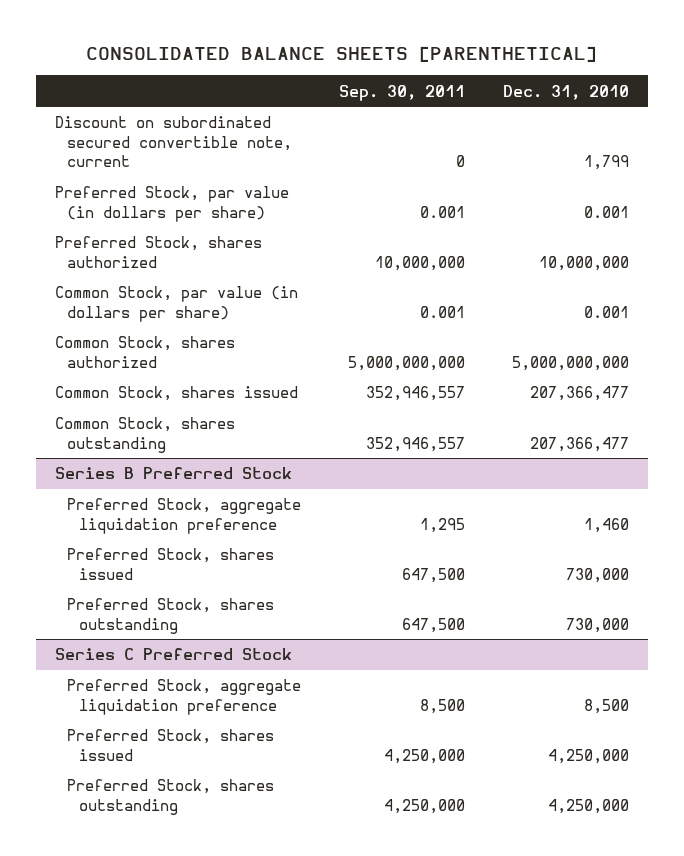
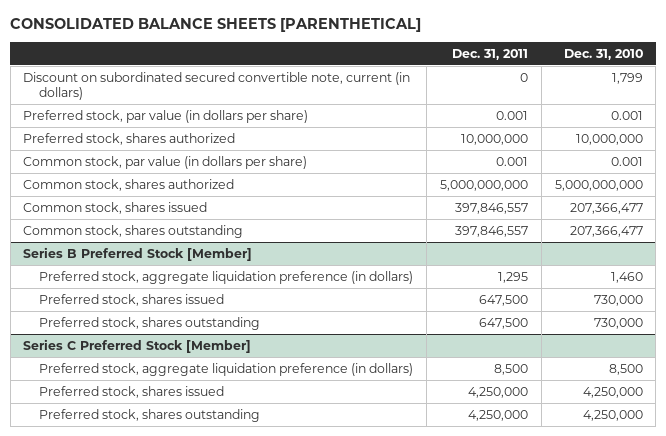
[338,84,465,101] Sep. 30, 2011 -> none
none -> [451,48,528,60] Dec. 31, 2011
[55,116,292,167] Discount on subordinated secured convertible note, current -> [23,71,411,100] Discount on subordinated secured convertible note, current (in dollars)
[55,186,290,222] Preferred Stock, par value (in dollars per share) -> [23,109,309,123] Preferred stock, par value (in dollars per share)
[55,236,263,268] Preferred Stock, shares authorized -> [23,132,236,145] Preferred stock, shares authorized
[55,286,299,322] Common Stock, par value (in dollars per share) -> [23,155,308,169] Common stock, par value (in dollars per share)
[55,336,236,368] Common Stock, shares authorized -> [23,178,235,191] Common stock, shares authorized
[55,386,299,402] Common Stock, shares issued -> [23,201,208,214] Common stock, shares issued
[55,417,236,453] Common Stock, shares outstanding -> [23,224,244,238] Common stock, shares outstanding
[55,467,293,480] Series B Preferred Stock -> [23,246,253,261] Series B Preferred Stock [Member]
[66,498,301,534] Preferred Stock, aggregate liquidation preference -> [38,270,413,284] Preferred stock, aggregate liquidation preference (in dollars)
[66,548,274,580] Preferred Stock, shares issued -> [38,293,224,306] Preferred stock, shares issued
[66,598,274,634] Preferred Stock, shares outstanding -> [38,316,260,330] Preferred stock, shares outstanding
[55,648,293,661] Series C Preferred Stock -> [23,338,252,353] Series C Preferred Stock [Member]
[66,679,301,715] Preferred Stock, aggregate liquidation preference -> [38,362,413,376] Preferred stock, aggregate liquidation preference (in dollars)
[66,729,274,761] Preferred Stock, shares issued -> [38,385,224,398] Preferred stock, shares issued
[66,779,274,815] Preferred Stock, shares outstanding -> [38,408,260,422] Preferred stock, shares outstanding

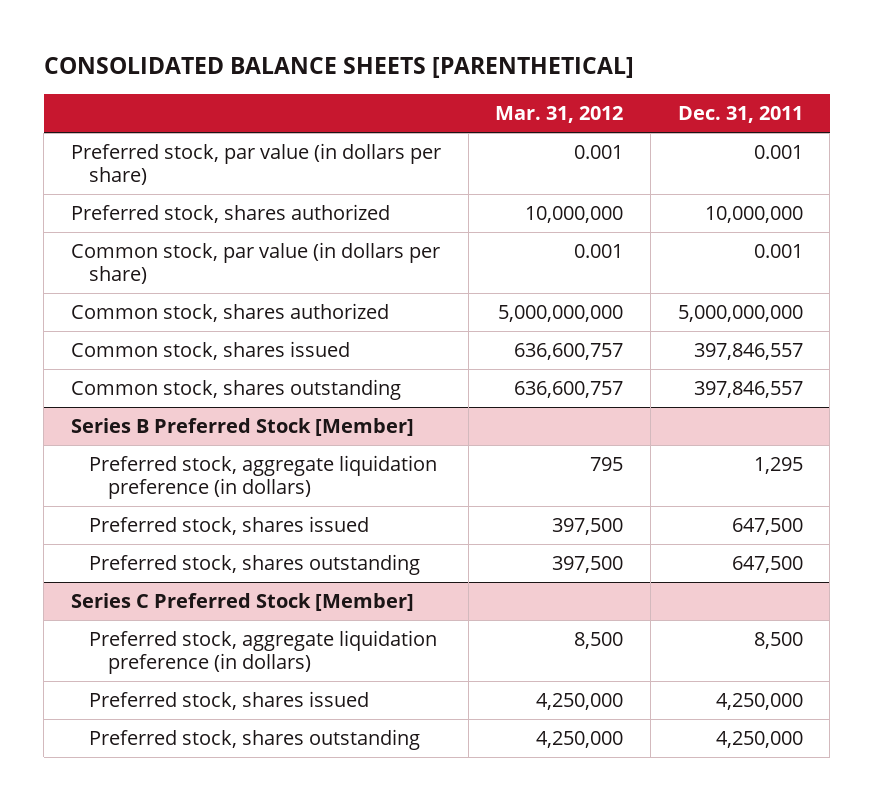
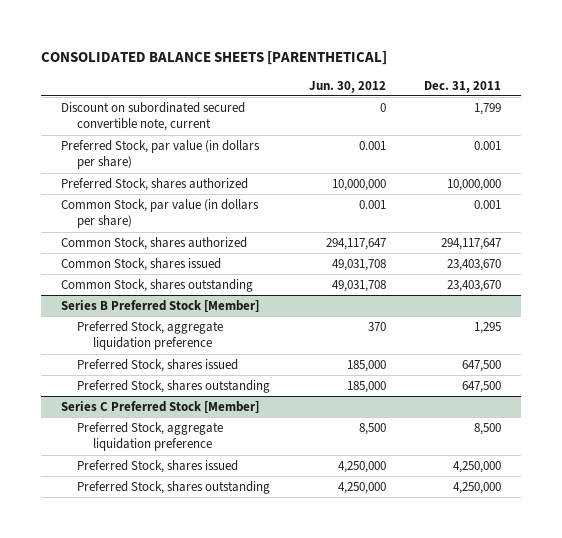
[495,106,624,124] Mar. 31, 2012 -> none
none -> [308,80,386,93] Jun. 30, 2012
none -> [60,101,245,132] Discount on subordinated secured convertible note, current
[70,142,441,186] Preferred stock, par value (in dollars per share) -> [60,139,260,170] Preferred Stock, par value (in dollars per share)
[70,203,390,223] Preferred stock, shares authorized -> [60,177,248,191] Preferred Stock, shares authorized
[70,241,440,285] Common stock, par value (in dollars per share) -> [60,198,259,229] Common Stock, par value (in dollars per share)
[70,302,389,322] Common stock, shares authorized -> [60,236,247,250] Common Stock, shares authorized
[677,304,803,322] 5,000,000,000 -> [441,237,502,250] 294,117,647
[70,340,350,360] Common stock, shares issued -> [60,257,221,271] Common Stock, shares issued
[693,342,803,360] 397,846,557 -> [447,258,502,271] 23,403,670
[70,378,401,400] Common stock, shares outstanding -> [60,278,253,292] Common Stock, shares outstanding
[693,380,803,398] 397,846,557 -> [447,279,502,292] 23,403,670
[89,454,438,500] Preferred stock, aggregate liquidation preference (in dollars) -> [76,320,223,351] Preferred Stock, aggregate liquidation preference
[89,515,370,535] Preferred stock, shares issued -> [76,358,238,372] Preferred Stock, shares issued
[89,553,421,575] Preferred stock, shares outstanding -> [76,379,270,393] Preferred Stock, shares outstanding
[89,629,438,675] Preferred stock, aggregate liquidation preference (in dollars) -> [76,421,223,452] Preferred Stock, aggregate liquidation preference
[89,690,370,710] Preferred stock, shares issued -> [76,459,238,473] Preferred Stock, shares issued
[89,728,421,750] Preferred stock, shares outstanding -> [76,480,270,494] Preferred Stock, shares outstanding

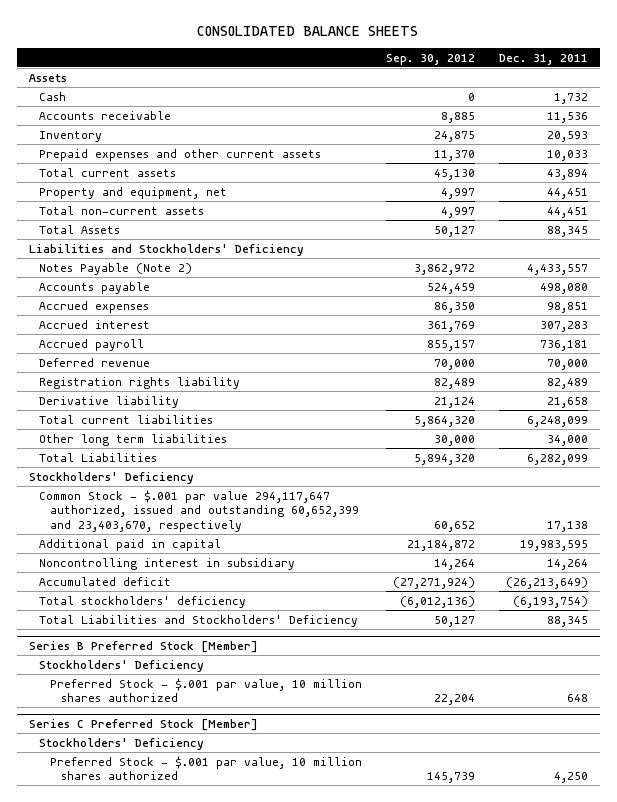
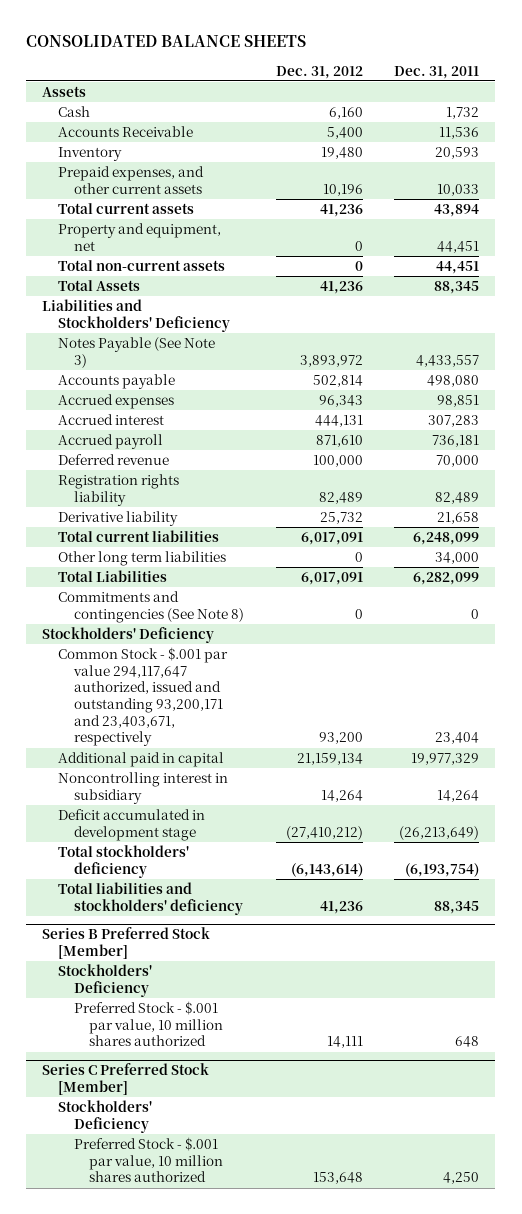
[386,53,476,65] Sep. 30, 2012 -> none
none -> [275,65,363,79] Dec. 31, 2012
[39,110,172,120] Accounts receivable -> [57,126,193,138] Accounts Receivable
[39,148,322,161] Prepaid expenses and other current assets -> [57,166,204,194] Prepaid expenses, and other current assets
[39,262,193,275] Notes Payable (Note 2) -> [57,337,215,368] Notes Payable (See Note 3)
none -> [57,591,244,623] Commitments and contingencies (See Note 8)
[39,489,360,532] Common Stock - $.001 par value 294,117,647 authorized, issued and outstanding 60,652,399 and 23,403,670, respectively -> [57,647,228,747] Common Stock - $.001 par value 294,117,647 authorized, issued and outstanding 93,200,171 and 23,403,671, respectively
[547,520,589,532] 17,138 -> [435,732,480,745] 23,404
[520,539,589,551] 19,983,595 -> [411,753,480,766] 19,977,329
[39,576,172,586] Accumulated deficit -> [57,809,205,841] Deficit accumulated in development stage
[39,614,359,627] Total Liabilities and Stockholders' Deficiency -> [57,882,243,915] Total liabilities and stockholders' deficiency

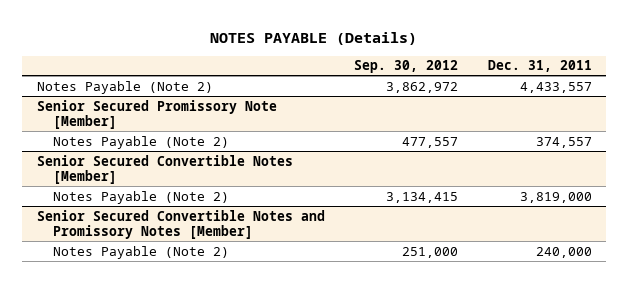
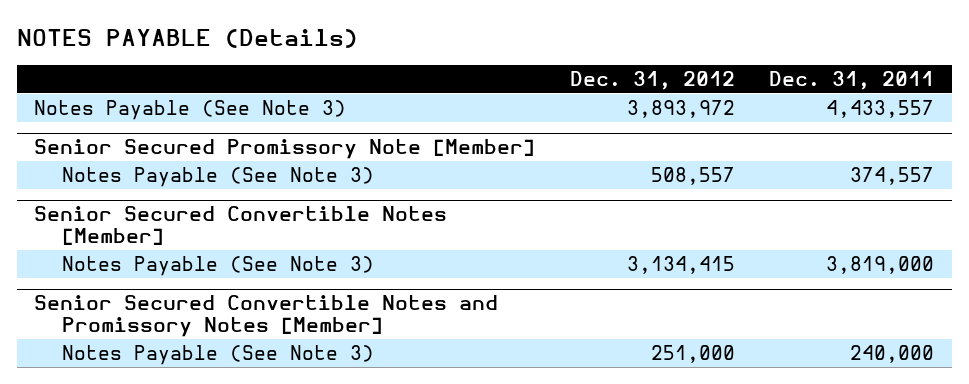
[354,60,459,74] Sep. 30, 2012 -> none
none -> [569,71,735,91] Dec. 31, 2012
[37,80,214,94] Notes Payable (Note 2) -> [34,99,347,120] Notes Payable (See Note 3)
[53,135,230,149] Notes Payable (Note 2) -> [62,166,375,187] Notes Payable (See Note 3)
[53,190,230,204] Notes Payable (Note 2) -> [62,255,375,276] Notes Payable (See Note 3)
[53,245,230,259] Notes Payable (Note 2) -> [62,344,375,365] Notes Payable (See Note 3)

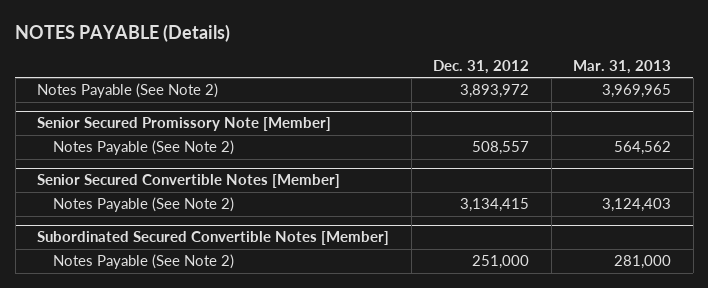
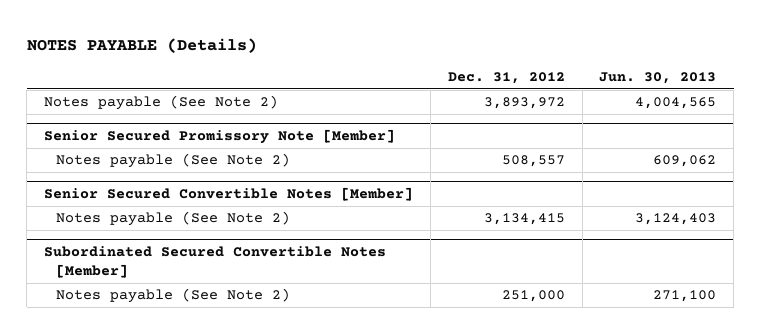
[573,59,672,74] Mar. 31, 2013 -> none
none -> [599,72,717,85] Jun. 30, 2013
[37,83,219,99] Notes Payable (See Note 2) -> [44,95,279,111] Notes payable (See Note 2)
[52,140,234,156] Notes Payable (See Note 2) -> [55,153,290,169] Notes payable (See Note 2)
[52,197,234,213] Notes Payable (See Note 2) -> [55,211,290,227] Notes payable (See Note 2)
[52,254,234,270] Notes Payable (See Note 2) -> [55,288,290,304] Notes payable (See Note 2)

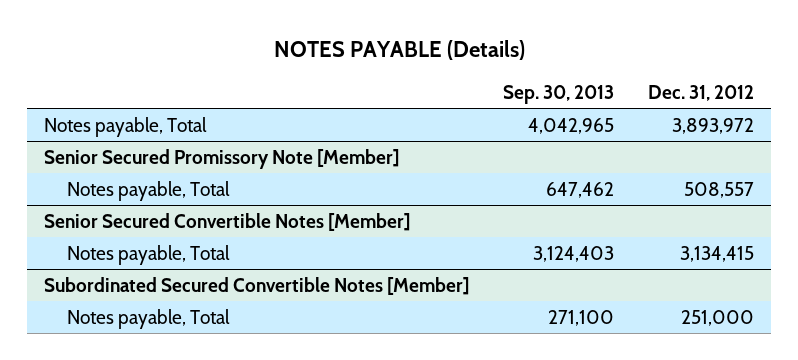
[599,72,717,85] Jun. 30, 2013 -> none
none -> [503,84,615,104] Sep. 30, 2013
[44,95,279,111] Notes payable (See Note 2) -> [44,116,208,137] Notes payable, Total
[55,153,290,169] Notes payable (See Note 2) -> [67,180,231,201] Notes payable, Total
[55,211,290,227] Notes payable (See Note 2) -> [67,244,231,265] Notes payable, Total
[55,288,290,304] Notes payable (See Note 2) -> [67,308,231,329] Notes payable, Total

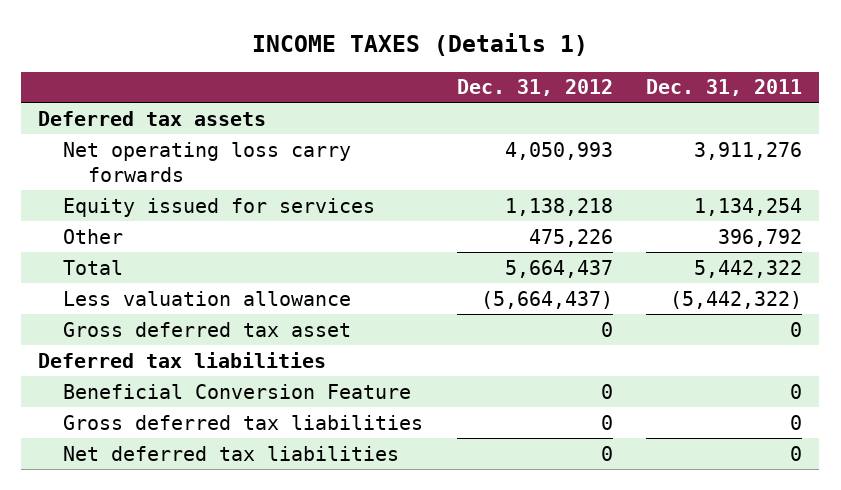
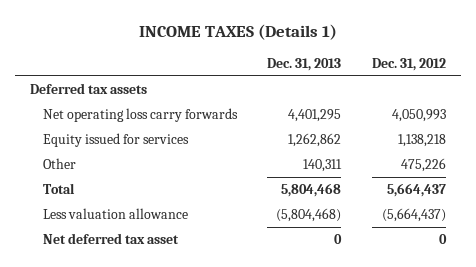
[646,79,803,97] Dec. 31, 2011 -> none
none -> [267,58,342,72] Dec. 31, 2013
[38,351,327,368] Deferred tax liabilities -> none
[63,383,412,399] Beneficial Conversion Feature -> none
[63,414,424,430] Gross deferred tax liabilities -> none
[63,445,400,461] Net deferred tax liabilities -> none
[63,321,352,337] Gross deferred tax asset -> [42,233,179,245] Net deferred tax asset

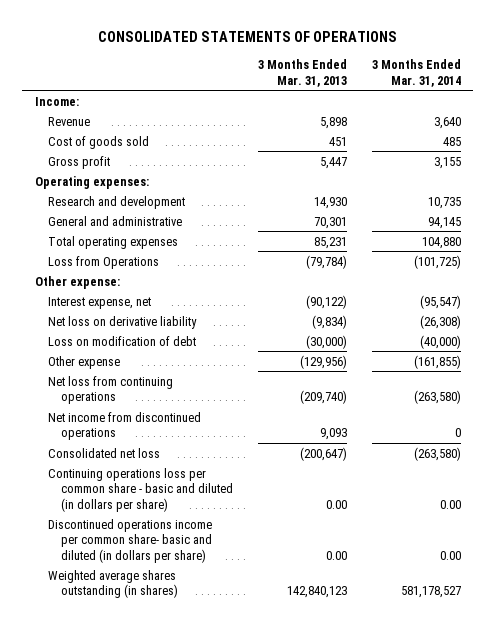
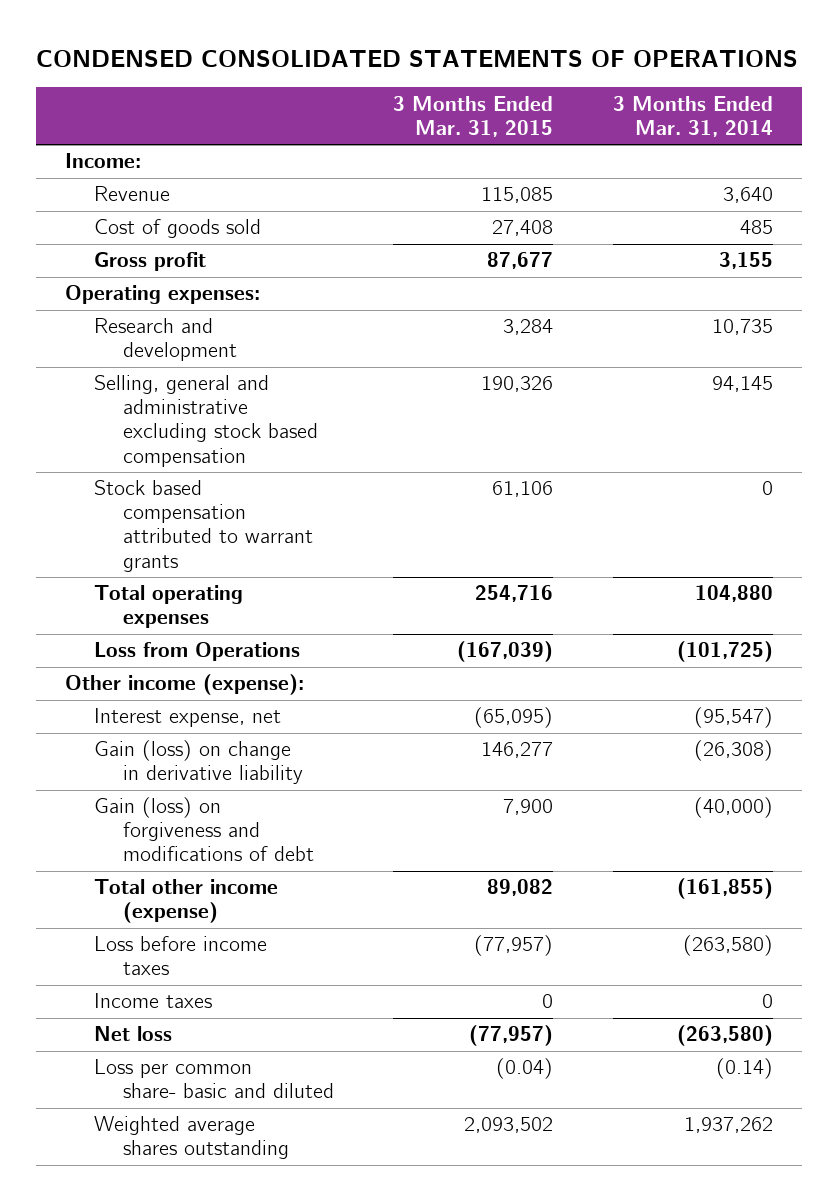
[97,30,397,42] CONSOLIDATED STATEMENTS OF OPERATIONS -> [35,50,798,69] CONDENSED CONSOLIDATED STATEMENTS OF OPERATIONS
[258,59,348,87] 3 Months Ended Mar. 31, 2013 -> none
none -> [393,95,554,137] 3 Months Ended Mar. 31, 2015
[47,215,182,226] General and administrative -> [94,375,318,467] Selling, general and administrative excluding stock based compensation
none -> [94,480,313,572] Stock based compensation attributed to warrant grants
[34,275,120,289] Other expense: -> [65,674,305,696] Other income (expense):
[47,411,201,441] Net income from discontinued operations -> none
[47,518,213,563] Discontinued operations income per common share- basic and diluted (in dollars per share) -> none
[47,315,197,329] Net loss on derivative liability -> [94,740,303,785] Gain (loss) on change in derivative liability
[47,335,196,346] Loss on modification of debt -> [94,797,314,862] Gain (loss) on forgiveness and modifications of debt
[47,355,120,369] Other expense -> [94,879,279,924] Total other income (expense)
[47,375,173,405] Net loss from continuing operations -> [94,936,268,976] Loss before income taxes
none -> [94,993,213,1009] Income taxes
[47,447,160,458] Consolidated net loss -> [94,1026,173,1042] Net loss
[47,467,234,512] Continuing operations loss per common share - basic and diluted (in dollars per share) -> [94,1059,334,1099] Loss per common share- basic and diluted
[439,499,461,509] 0.00 -> [715,1058,773,1080] (0.14)
[47,569,179,599] Weighted average shares outstanding (in shares) -> [94,1116,289,1160] Weighted average shares outstanding
[400,586,461,599] 581,178,527 -> [683,1117,773,1134] 1,937,262

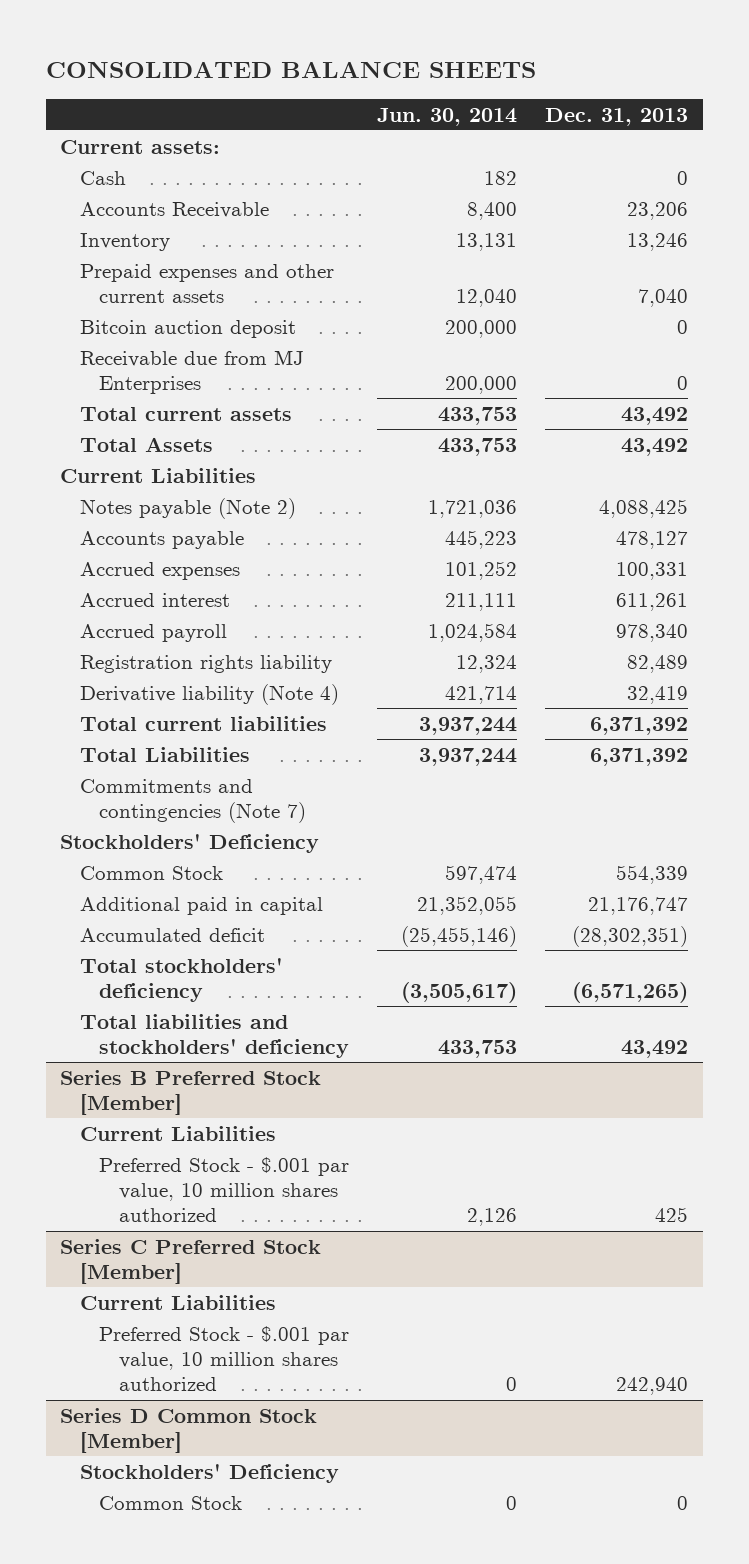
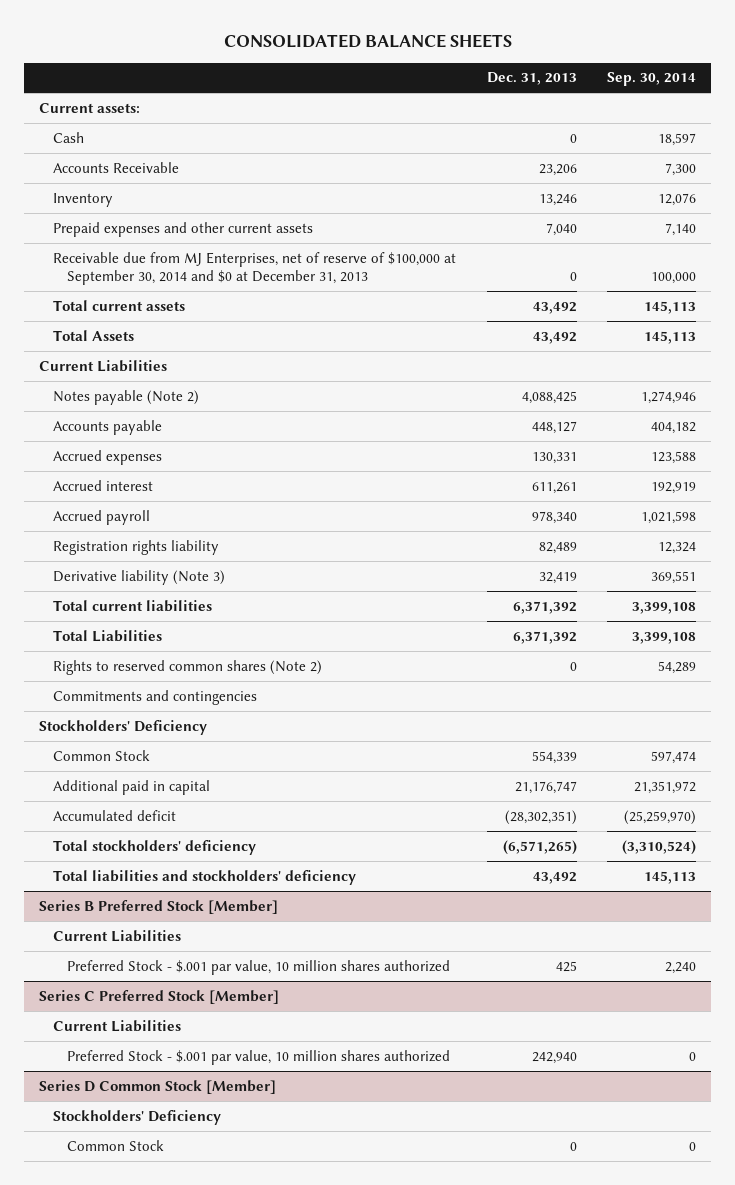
[377,107,518,126] Jun. 30, 2014 -> none
none -> [607,72,697,87] Sep. 30, 2014
[79,319,296,338] Bitcoin auction deposit -> none
[79,349,304,394] Receivable due from MJ Enterprises -> [53,251,457,285] Receivable due from MJ Enterprises, net of reserve of $100,000 at September 30, 2014 and $0 at December 31, 2013
[616,530,689,549] 478,127 -> [531,420,577,434] 448,127
[616,561,689,580] 100,331 -> [531,451,577,464] 130,331
[79,683,339,705] Derivative liability (Note 4) -> [53,569,226,585] Derivative liability (Note 3)
none -> [53,659,323,675] Rights to reserved common shares (Note 2)
[79,778,307,823] Commitments and contingencies (Note 7) -> [53,689,258,705] Commitments and contingencies

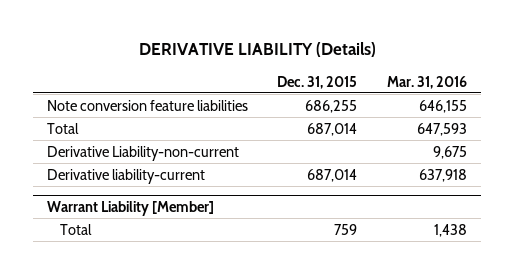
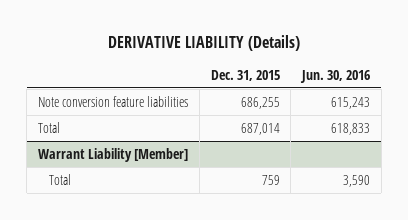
[386,75,467,89] Mar. 31, 2016 -> none
none -> [299,69,370,83] Jun. 30, 2016
[47,145,240,161] Derivative Liability-non-current -> none
[47,168,206,184] Derivative liability-current -> none

